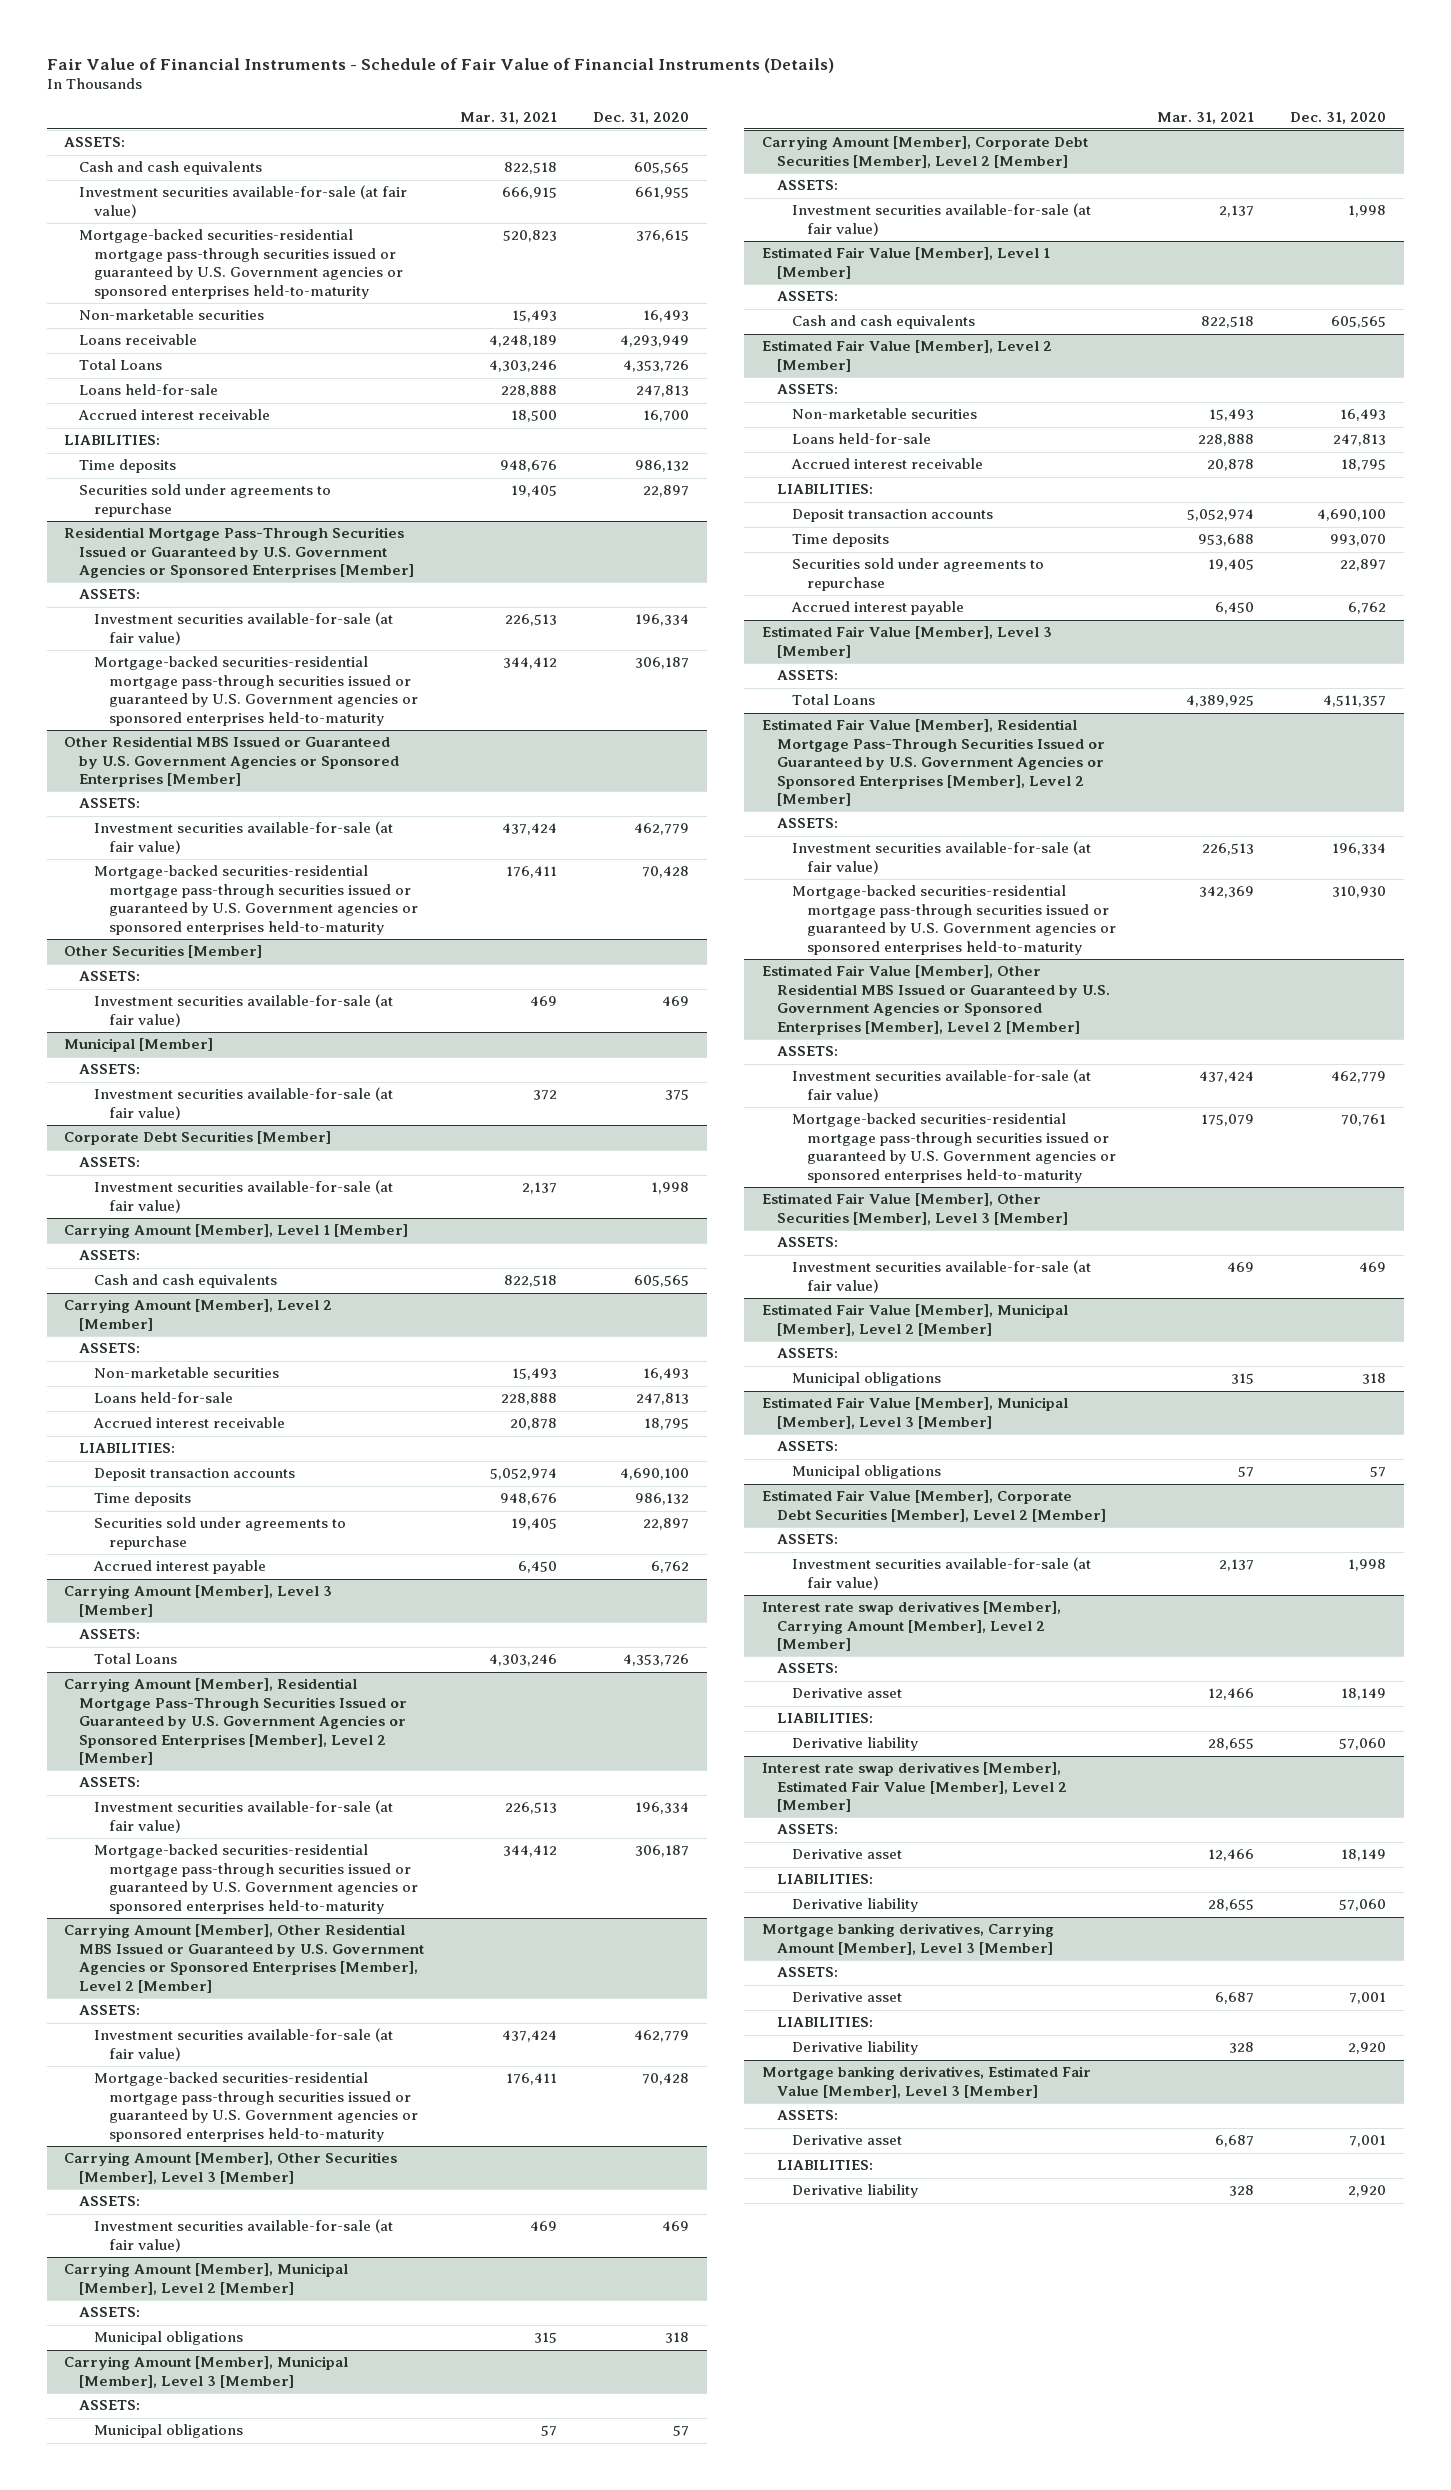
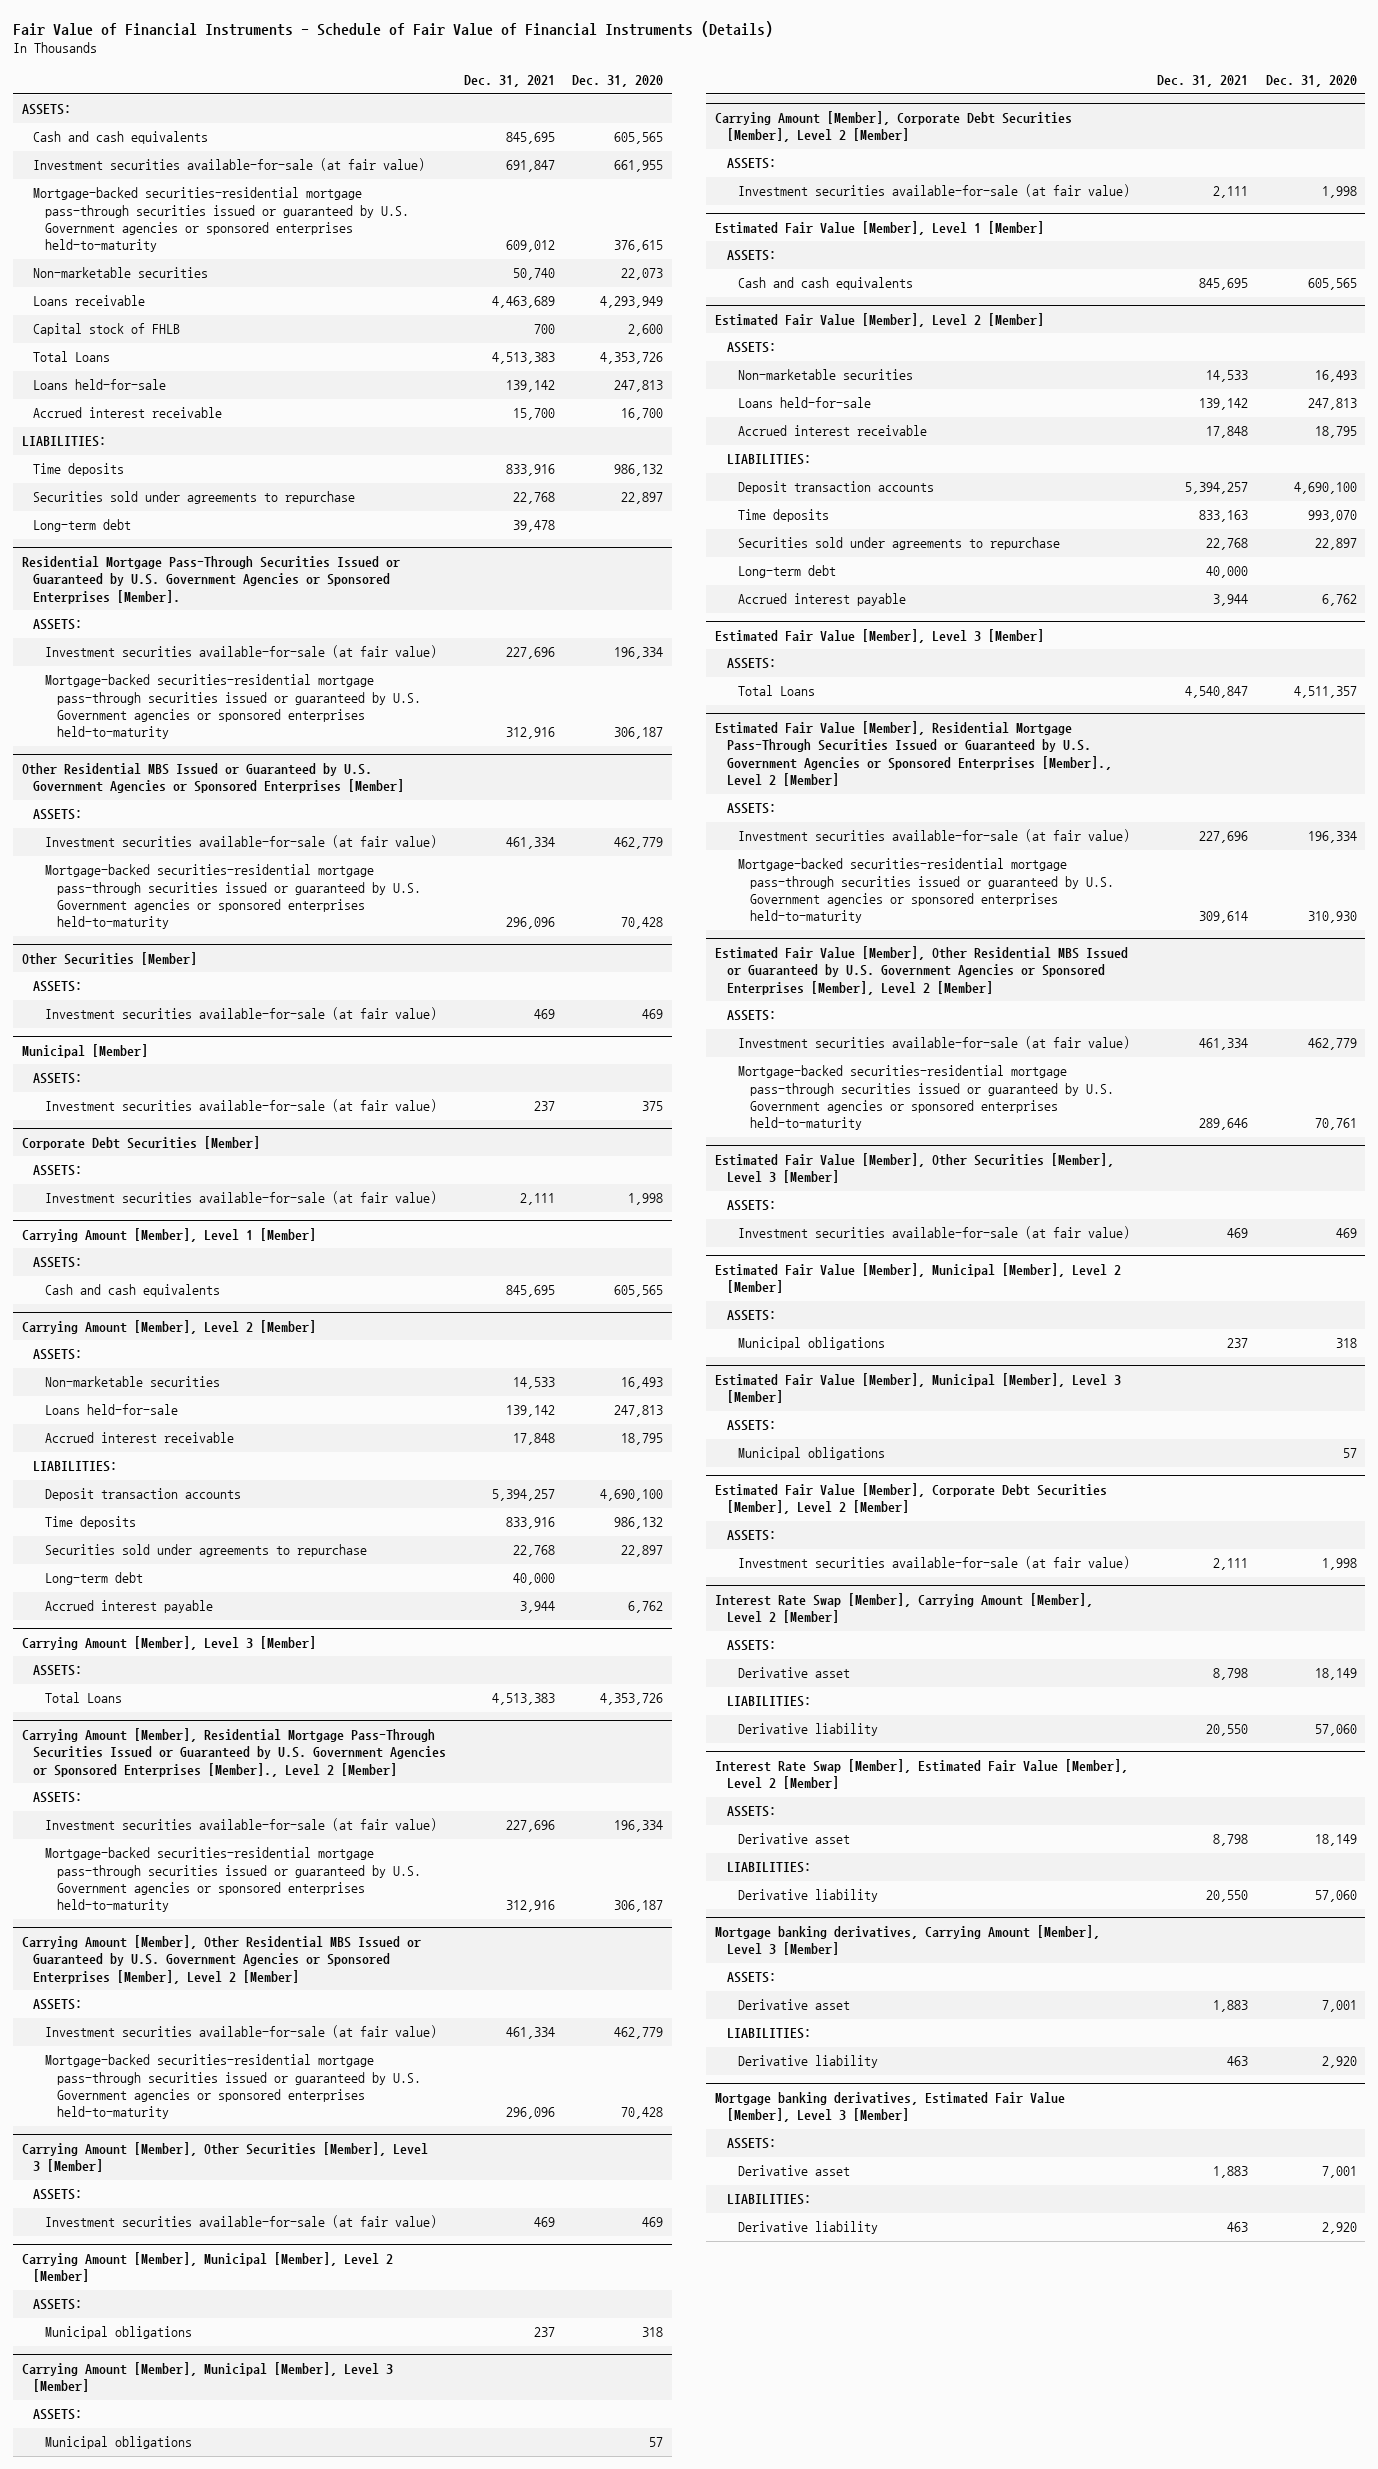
[460,111,558,124] Mar. 31, 2021 -> none
none -> [463,75,555,88] Dec. 31, 2021
[642,310,689,323] 16,493 -> [621,268,664,281] 22,073
none -> [33,323,181,337] Capital stock of FHLB
none -> [33,519,132,533] Long-term debt
[64,527,415,579] Residential Mortgage Pass-Through Securities Issued or Guaranteed by U.S. Government Agencies or Sponsored Enterprises [Member] -> [21,555,400,604] Residential Mortgage Pass-Through Securities Issued or Guaranteed by U.S. Government Agencies or Sponsored Enterprises [Member].
none -> [45,1572,144,1586] Long-term debt
[64,1678,408,1765] Carrying Amount [Member], Residential Mortgage Pass-Through Securities Issued or Guaranteed by U.S. Government Agencies or Sponsored Enterprises [Member], Level 2 [Member] -> [21,1727,447,1777] Carrying Amount [Member], Residential Mortgage Pass-Through Securities Issued or Guaranteed by U.S. Government Agencies or Sponsored Enterprises [Member]., Level 2 [Member]
none -> [738,565,837,579] Long-term debt
[761,719,1105,806] Estimated Fair Value [Member], Residential Mortgage Pass-Through Securities Issued or Guaranteed by U.S. Government Agencies or Sponsored Enterprises [Member], Level 2 [Member] -> [714,720,1112,787] Estimated Fair Value [Member], Residential Mortgage Pass-Through Securities Issued or Guaranteed by U.S. Government Agencies or Sponsored Enterprises [Member]., Level 2 [Member]
[761,1601,1061,1652] Interest rate swap derivatives [Member], Carrying Amount [Member], Level 2 [Member] -> [714,1592,1093,1624] Interest Rate Swap [Member], Carrying Amount [Member], Level 2 [Member]
[761,1762,1067,1813] Interest rate swap derivatives [Member], Estimated Fair Value [Member], Level 2 [Member] -> [714,1758,1128,1790] Interest Rate Swap [Member], Estimated Fair Value [Member], Level 2 [Member]

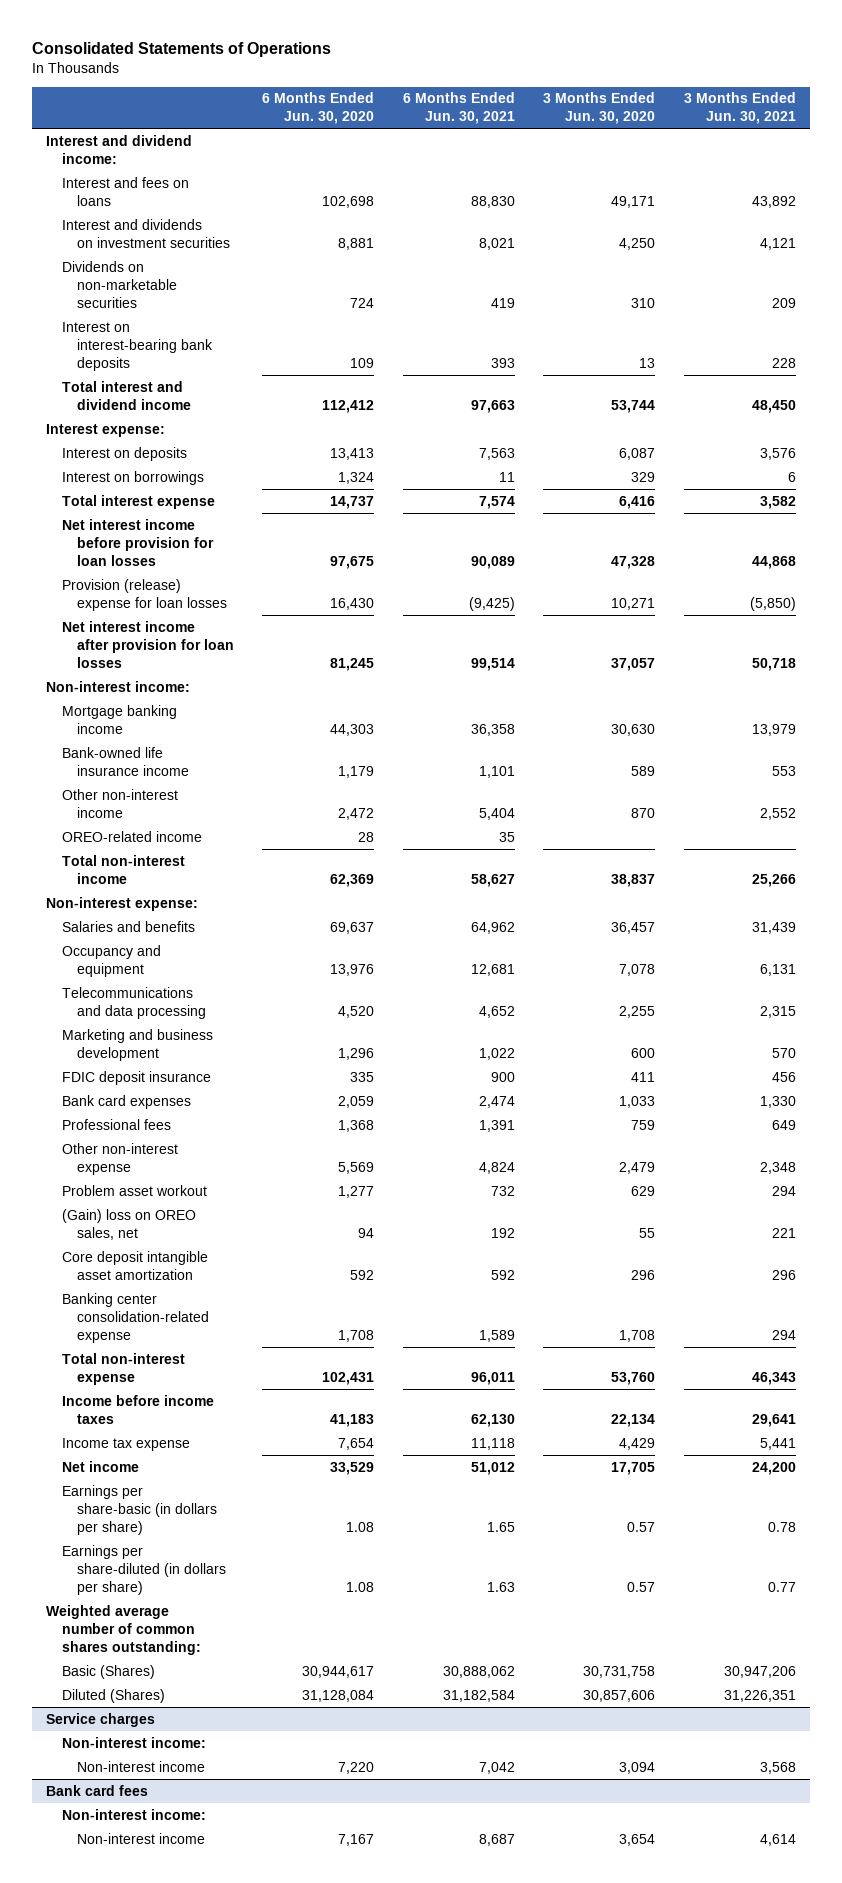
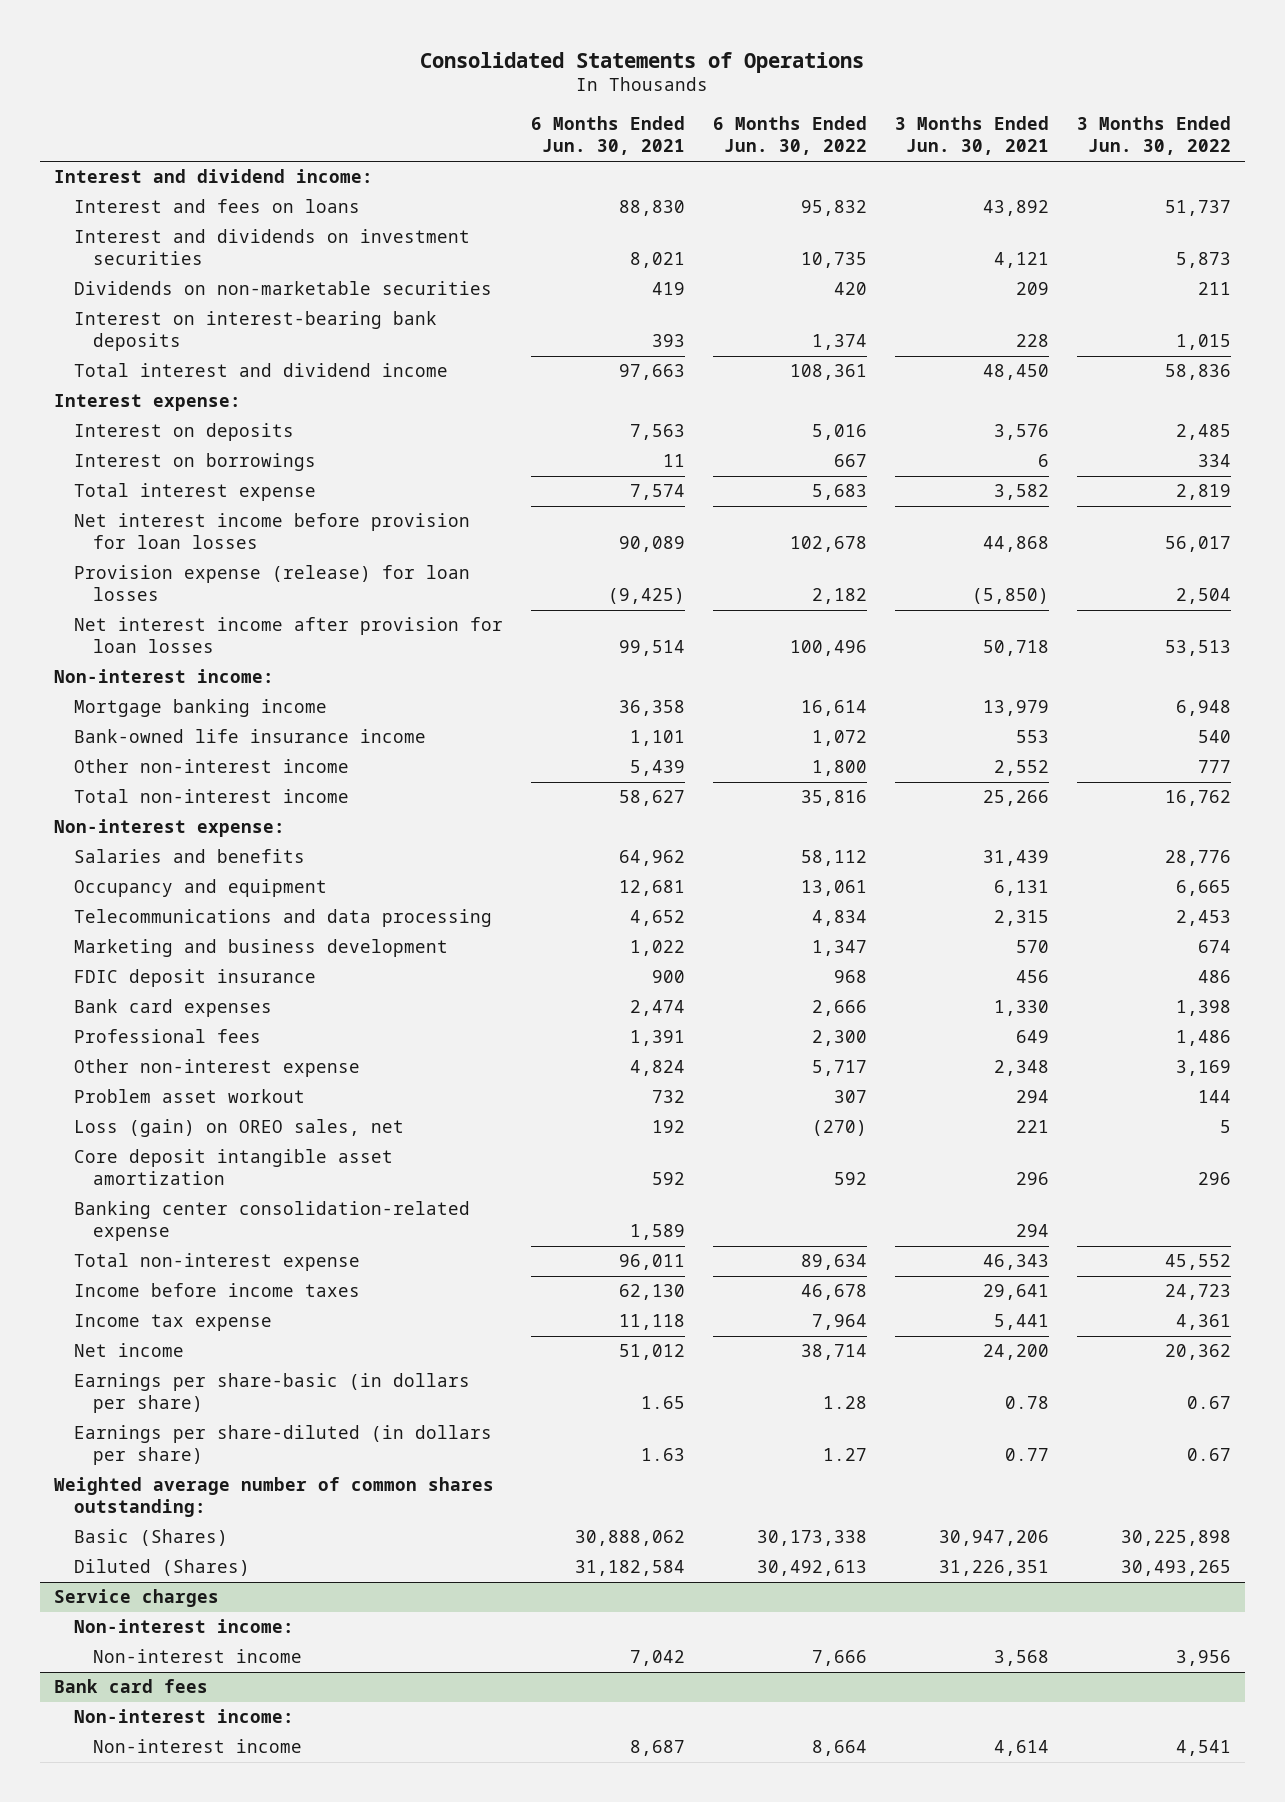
[262,92,375,125] 6 Months Ended Jun. 30, 2020 -> none
[543,92,656,125] 3 Months Ended Jun. 30, 2020 -> none
none -> [712,116,867,156] 6 Months Ended Jun. 30, 2022
none -> [1076,116,1231,156] 3 Months Ended Jun. 30, 2022
[61,578,227,611] Provision (release) expense for loan losses -> [73,565,470,602] Provision expense (release) for loan losses
[61,830,202,842] OREO-related income -> none
[478,807,515,820] 5,404 -> [629,760,685,777] 5,439
[61,1208,196,1240] (Gain) loss on OREO sales, net -> [73,1119,404,1138] Loss (gain) on OREO sales, net

